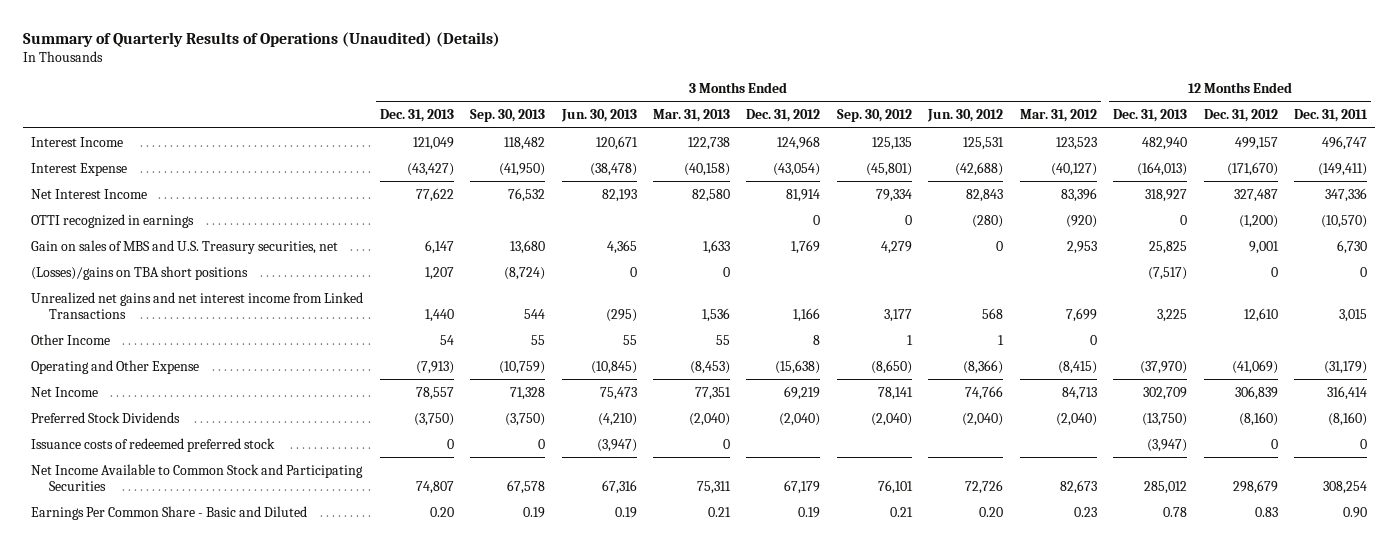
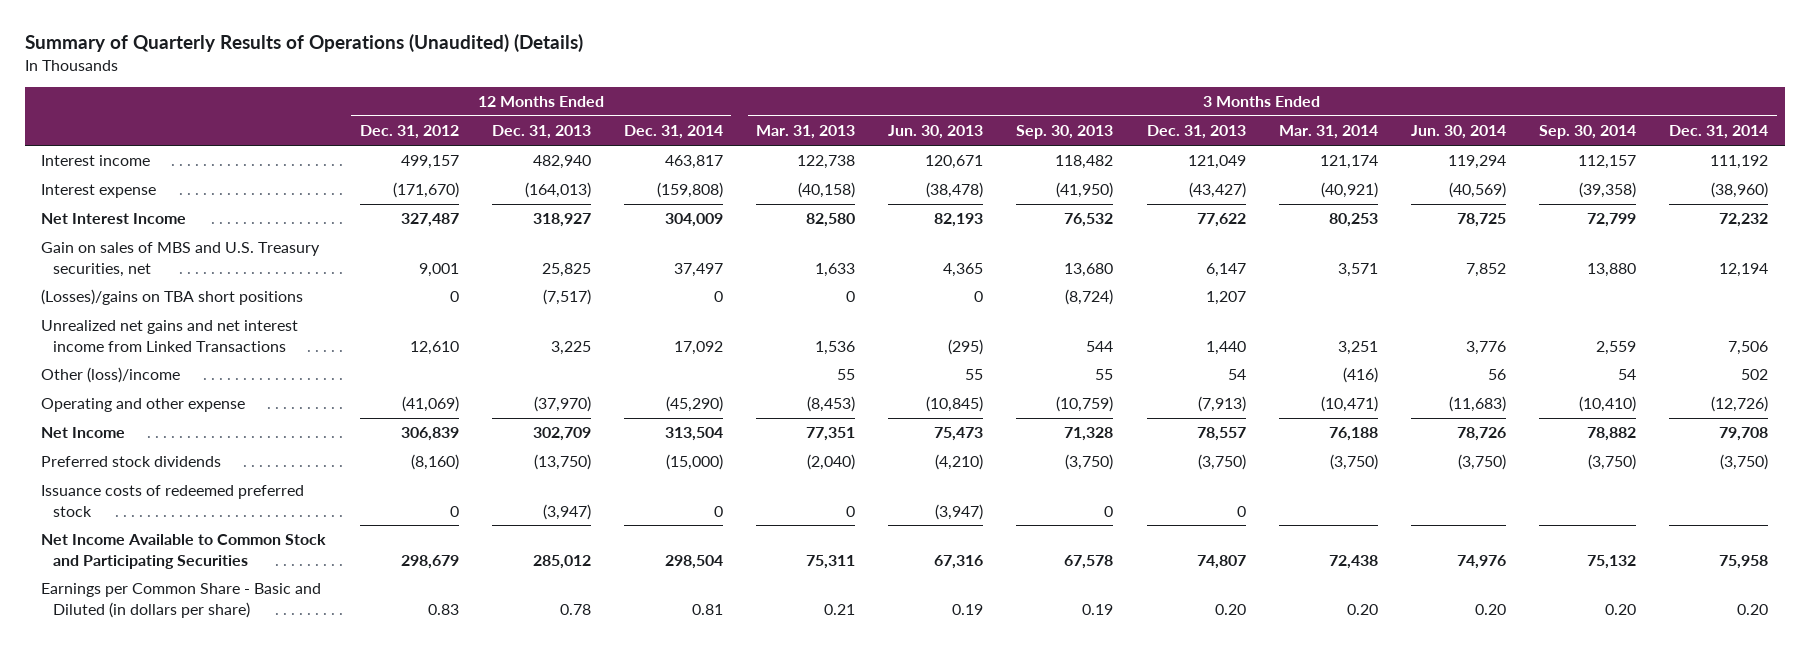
[746,109,821,123] Dec. 31, 2012 -> none
[836,109,912,123] Sep. 30, 2012 -> none
[927,109,1004,123] Jun. 30, 2012 -> none
[1019,109,1097,123] Mar. 31, 2012 -> none
[1294,109,1369,123] Dec. 31, 2011 -> none
none -> [623,125,723,140] Dec. 31, 2014
none -> [1278,125,1378,140] Mar. 31, 2014
none -> [1411,125,1507,140] Jun. 30, 2014
none -> [1539,125,1637,140] Sep. 30, 2014
none -> [1669,125,1769,140] Dec. 31, 2014
[31,136,124,147] Interest Income -> [41,155,151,167] Interest income
[31,162,128,176] Interest Expense -> [41,184,157,199] Interest expense
[31,213,195,228] OTTI recognized in earnings -> none
[31,333,111,345] Other Income -> [41,367,181,384] Other (loss)/income
[31,359,200,374] Operating and Other Expense -> [41,398,246,413] Operating and other expense
[31,411,181,423] Preferred Stock Dividends -> [41,456,222,468] Preferred stock dividends
[31,505,308,520] Earnings Per Common Share - Basic and Diluted -> [41,583,322,618] Earnings per Common Share - Basic and Diluted (in dollars per share)

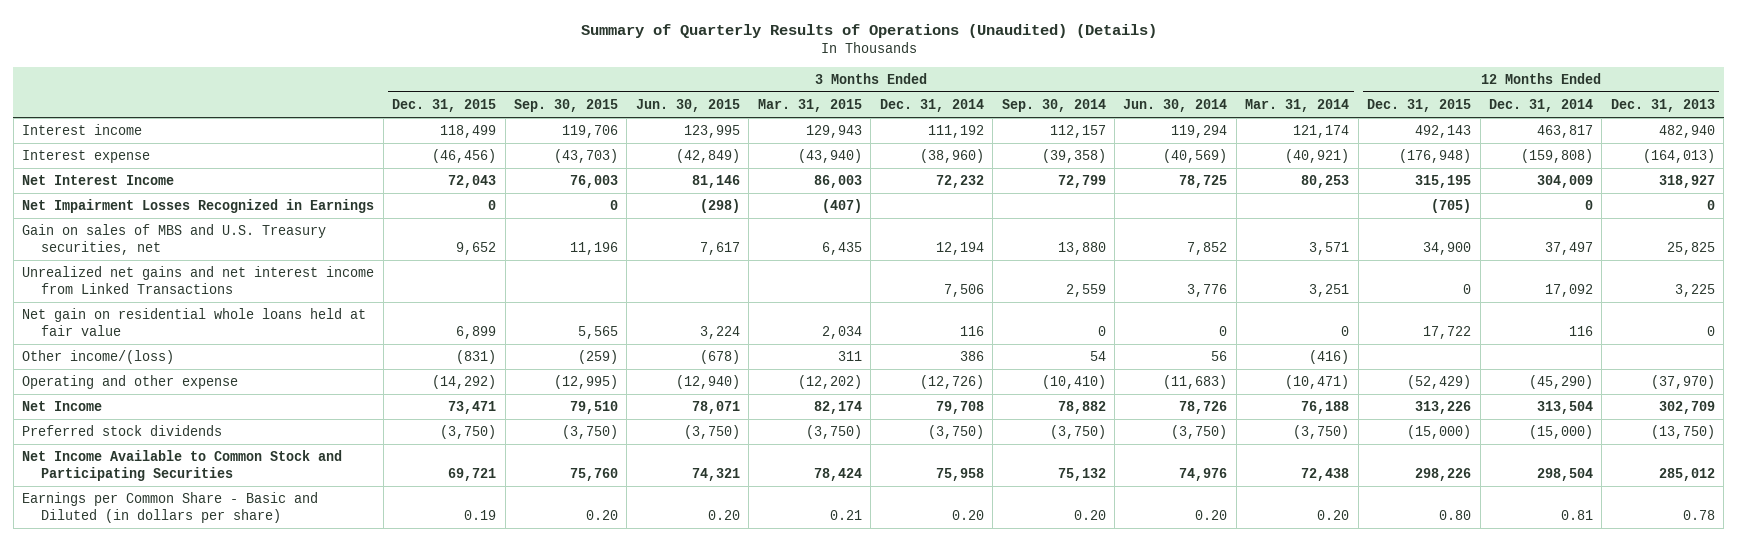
[359,125,459,140] Dec. 31, 2012 -> none
[756,125,856,140] Mar. 31, 2013 -> none
[888,125,984,140] Jun. 30, 2013 -> none
[1016,125,1114,140] Sep. 30, 2013 -> none
[1146,125,1246,140] Dec. 31, 2013 -> none
none -> [392,99,497,113] Dec. 31, 2015
none -> [514,99,619,113] Sep. 30, 2015
none -> [635,99,740,113] Jun. 30, 2015
none -> [757,99,862,113] Mar. 31, 2015
none -> [1367,99,1472,113] Dec. 31, 2015
none -> [22,199,375,214] Net Impairment Losses Recognized in Earnings
[41,289,304,306] (Losses)/gains on TBA short positions -> none
none -> [22,308,367,336] Net gain on residential whole loans held at fair value
[41,367,181,384] Other (loss)/income -> [22,350,175,365] Other income/(loss)
[1741,369,1769,381] 502 -> [959,351,984,362] 386
[41,485,305,517] Issuance costs of redeemed preferred stock -> none

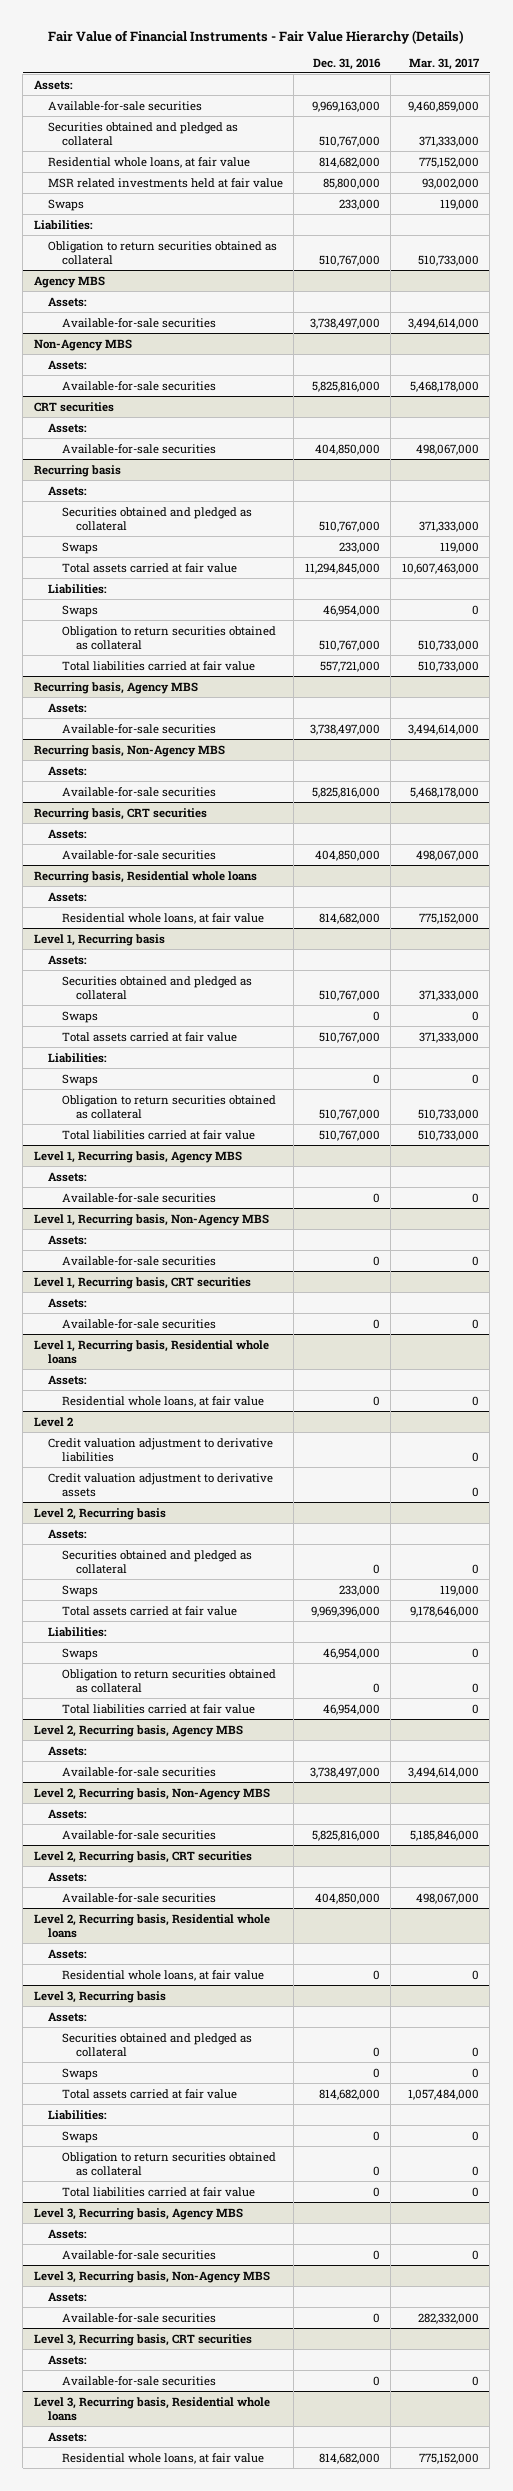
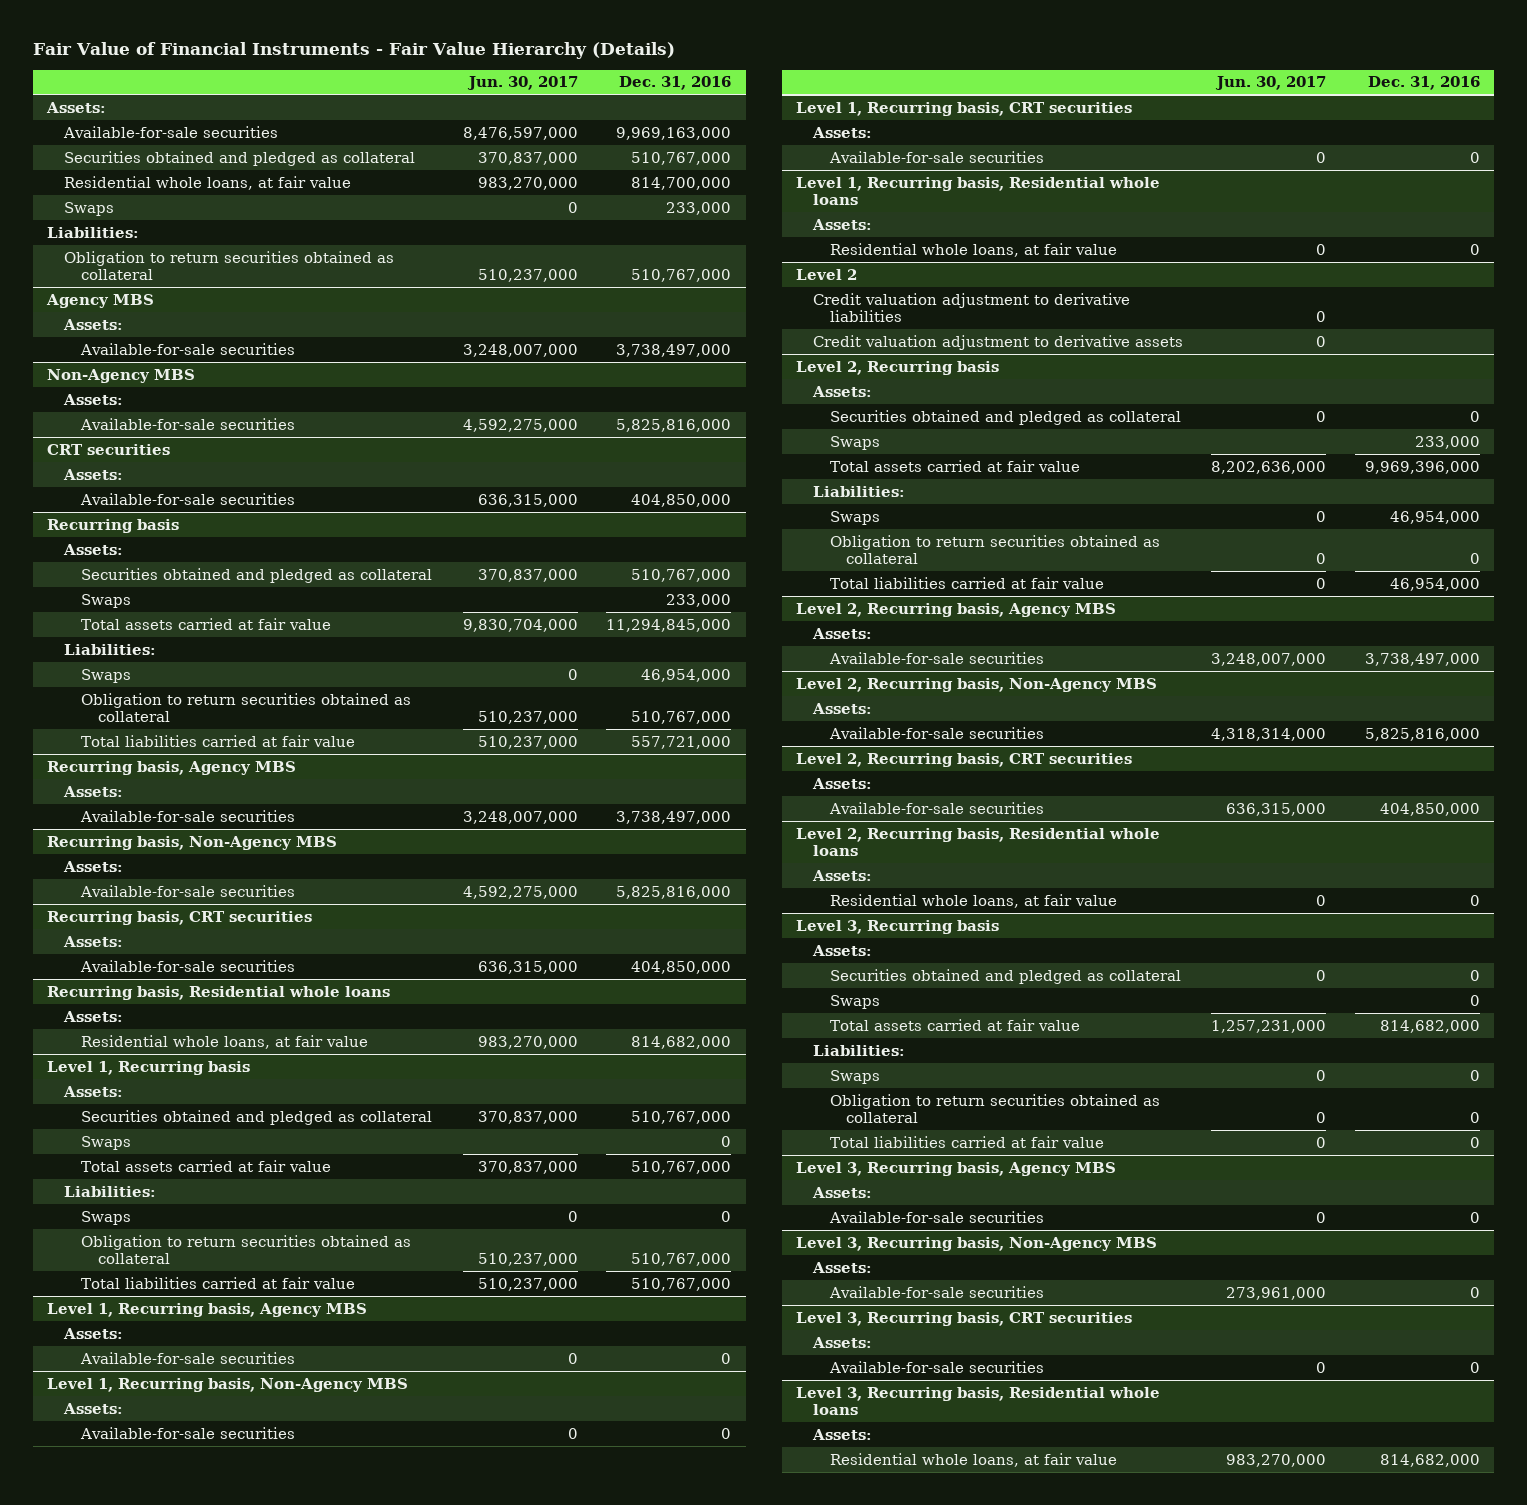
[408,57,480,70] Mar. 31, 2017 -> none
none -> [466,76,578,91] Jun. 30, 2017
[47,177,283,188] MSR related investments held at fair value -> none
[318,156,380,168] 814,682,000 -> [631,176,732,190] 814,700,000

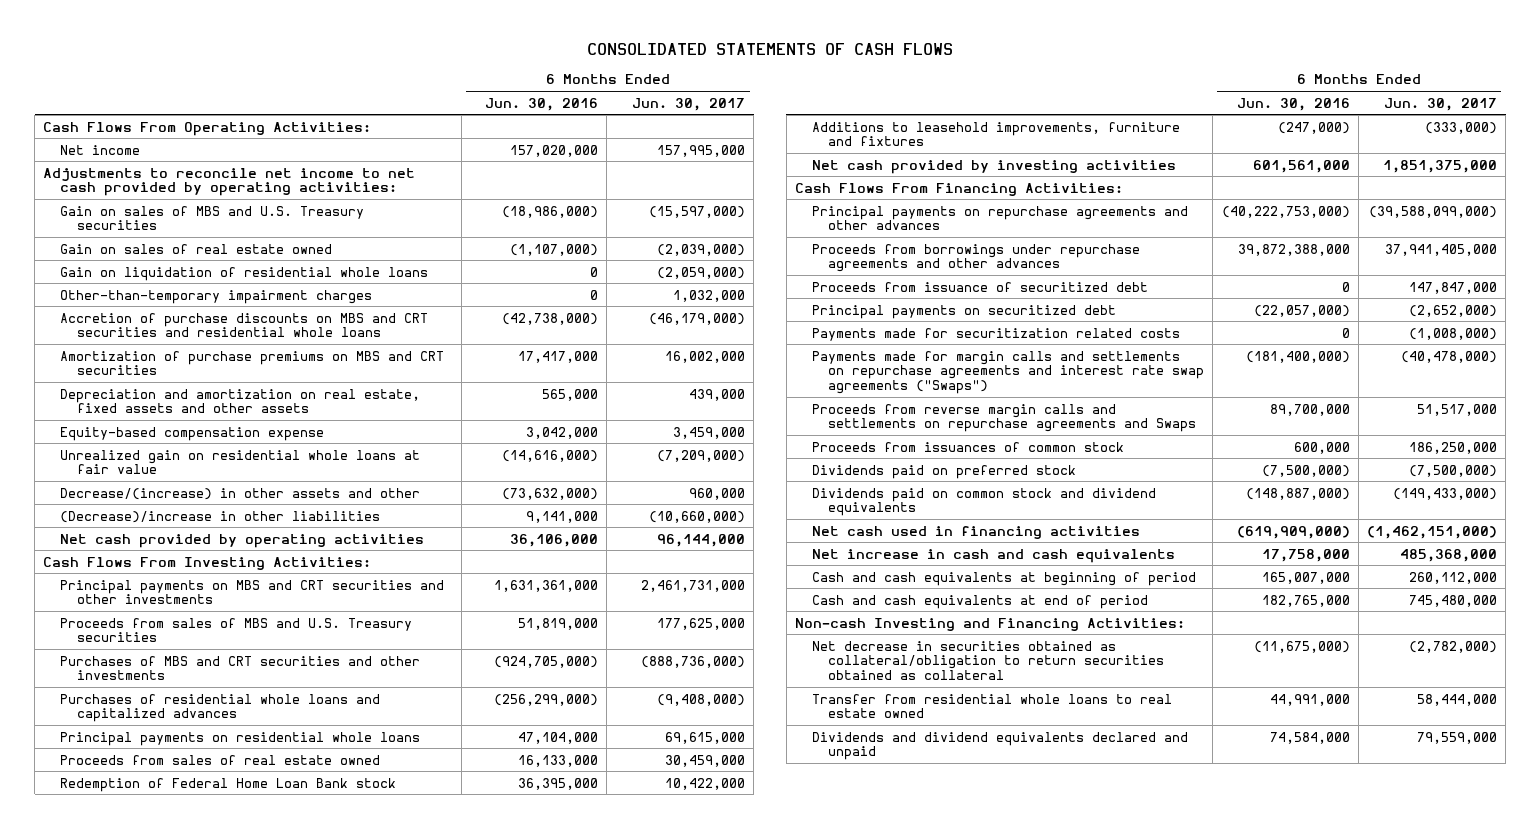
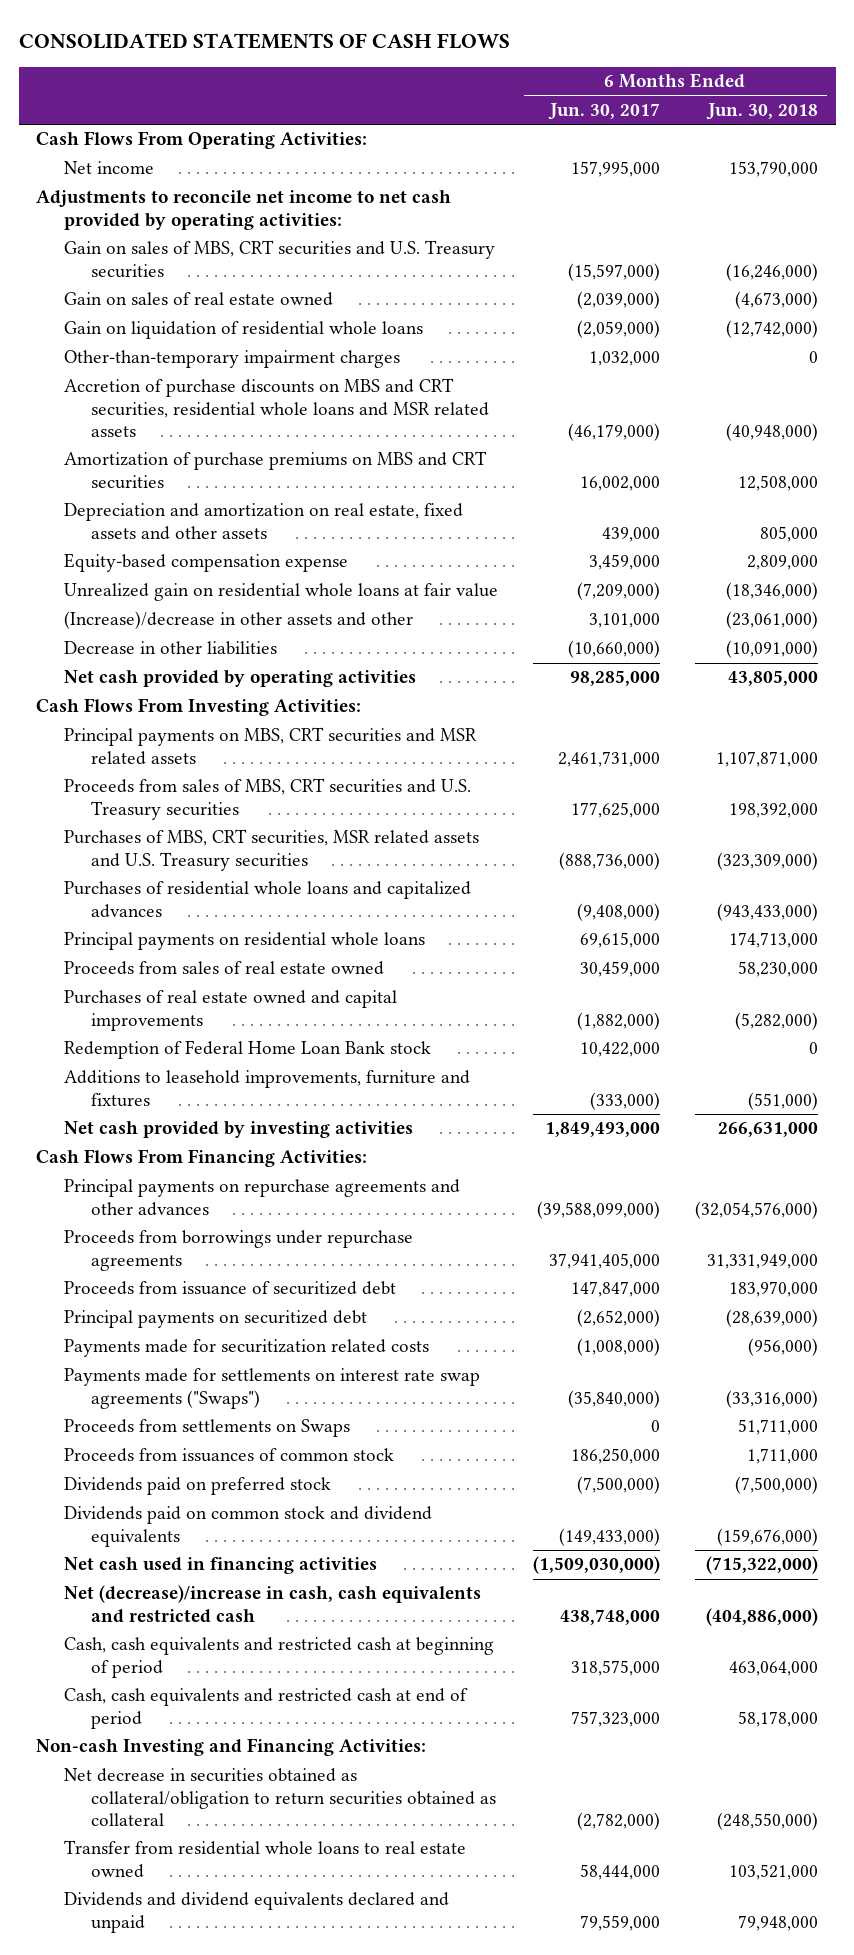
[485,97,599,111] Jun. 30, 2016 -> none
none -> [706,103,819,121] Jun. 30, 2018
[60,205,365,231] Gain on sales of MBS and U.S. Treasury securities -> [63,240,495,278] Gain on sales of MBS, CRT securities and U.S. Treasury securities
[60,312,429,338] Accretion of purchase discounts on MBS and CRT securities and residential whole loans -> [63,378,490,437] Accretion of purchase discounts on MBS and CRT securities, residential whole loans and MSR related assets
[60,487,421,500] Decrease/(increase) in other assets and other -> [63,611,413,630] (Increase)/decrease in other assets and other
[689,487,746,500] 960,000 -> [588,613,660,629] 3,101,000
[60,510,381,523] (Decrease)/increase in other liabilities -> [63,641,277,656] Decrease in other liabilities
[657,533,746,547] 96,144,000 -> [569,670,660,687] 98,285,000
[60,579,445,605] Principal payments on MBS and CRT securities and other investments -> [63,727,477,765] Principal payments on MBS, CRT securities and MSR related assets
[60,617,413,643] Proceeds from sales of MBS and U.S. Treasury securities -> [63,778,471,820] Proceeds from sales of MBS, CRT securities and U.S. Treasury securities
[60,655,421,681] Purchases of MBS and CRT securities and other investments -> [63,829,479,871] Purchases of MBS, CRT securities, MSR related assets and U.S. Treasury securities
none -> [63,990,397,1031] Purchases of real estate owned and capital improvements
[1382,159,1497,173] 1,851,375,000 -> [544,1122,660,1138] 1,849,493,000
[811,243,1140,273] Proceeds from borrowings under repurchase agreements and other advances -> [63,1230,413,1271] Proceeds from borrowings under repurchase agreements
[811,350,1205,395] Payments made for margin calls and settlements on repurchase agreements and interest rate swap agreements ("Swaps") -> [63,1368,480,1409] Payments made for settlements on interest rate swap agreements ("Swaps")
[1400,350,1497,363] (40,478,000) -> [567,1389,660,1408] (35,840,000)
[811,403,1197,433] Proceeds from reverse margin calls and settlements on repurchase agreements and Swaps -> [63,1419,350,1438] Proceeds from settlements on Swaps
[1416,403,1497,416] 51,517,000 -> [650,1420,660,1433] 0
[1366,525,1497,539] (1,462,151,000) -> [532,1556,660,1575] (1,509,030,000)
[811,548,1175,563] Net increase in cash and cash equivalents -> [63,1585,481,1623] Net (decrease)/increase in cash, cash equivalents and restricted cash
[1399,548,1497,562] 485,368,000 -> [559,1608,660,1625] 438,748,000
[811,571,1196,586] Cash and cash equivalents at beginning of period -> [63,1637,494,1678] Cash, cash equivalents and restricted cash at beginning of period
[1408,571,1497,584] 260,112,000 -> [570,1659,660,1676] 318,575,000
[811,594,1148,609] Cash and cash equivalents at end of period -> [63,1688,468,1729] Cash, cash equivalents and restricted cash at end of period
[1408,594,1497,607] 745,480,000 -> [570,1710,660,1727] 757,323,000

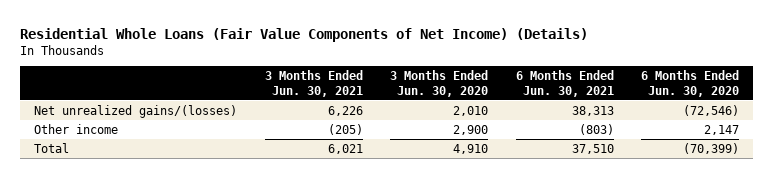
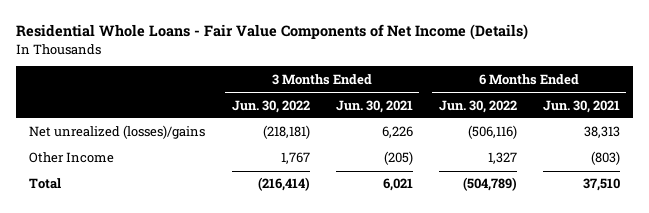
[20,27,589,42] Residential Whole Loans (Fair Value Components of Net Income) (Details) -> [16,24,529,41] Residential Whole Loans - Fair Value Components of Net Income (Details)
[390,70,489,97] 3 Months Ended Jun. 30, 2020 -> none
[640,70,739,97] 6 Months Ended Jun. 30, 2020 -> none
none -> [231,99,310,113] Jun. 30, 2022
none -> [438,99,517,113] Jun. 30, 2022
[34,104,238,118] Net unrealized gains/(losses) -> [29,125,206,140] Net unrealized (losses)/gains
[34,123,119,134] Other income -> [29,152,115,164] Other Income

